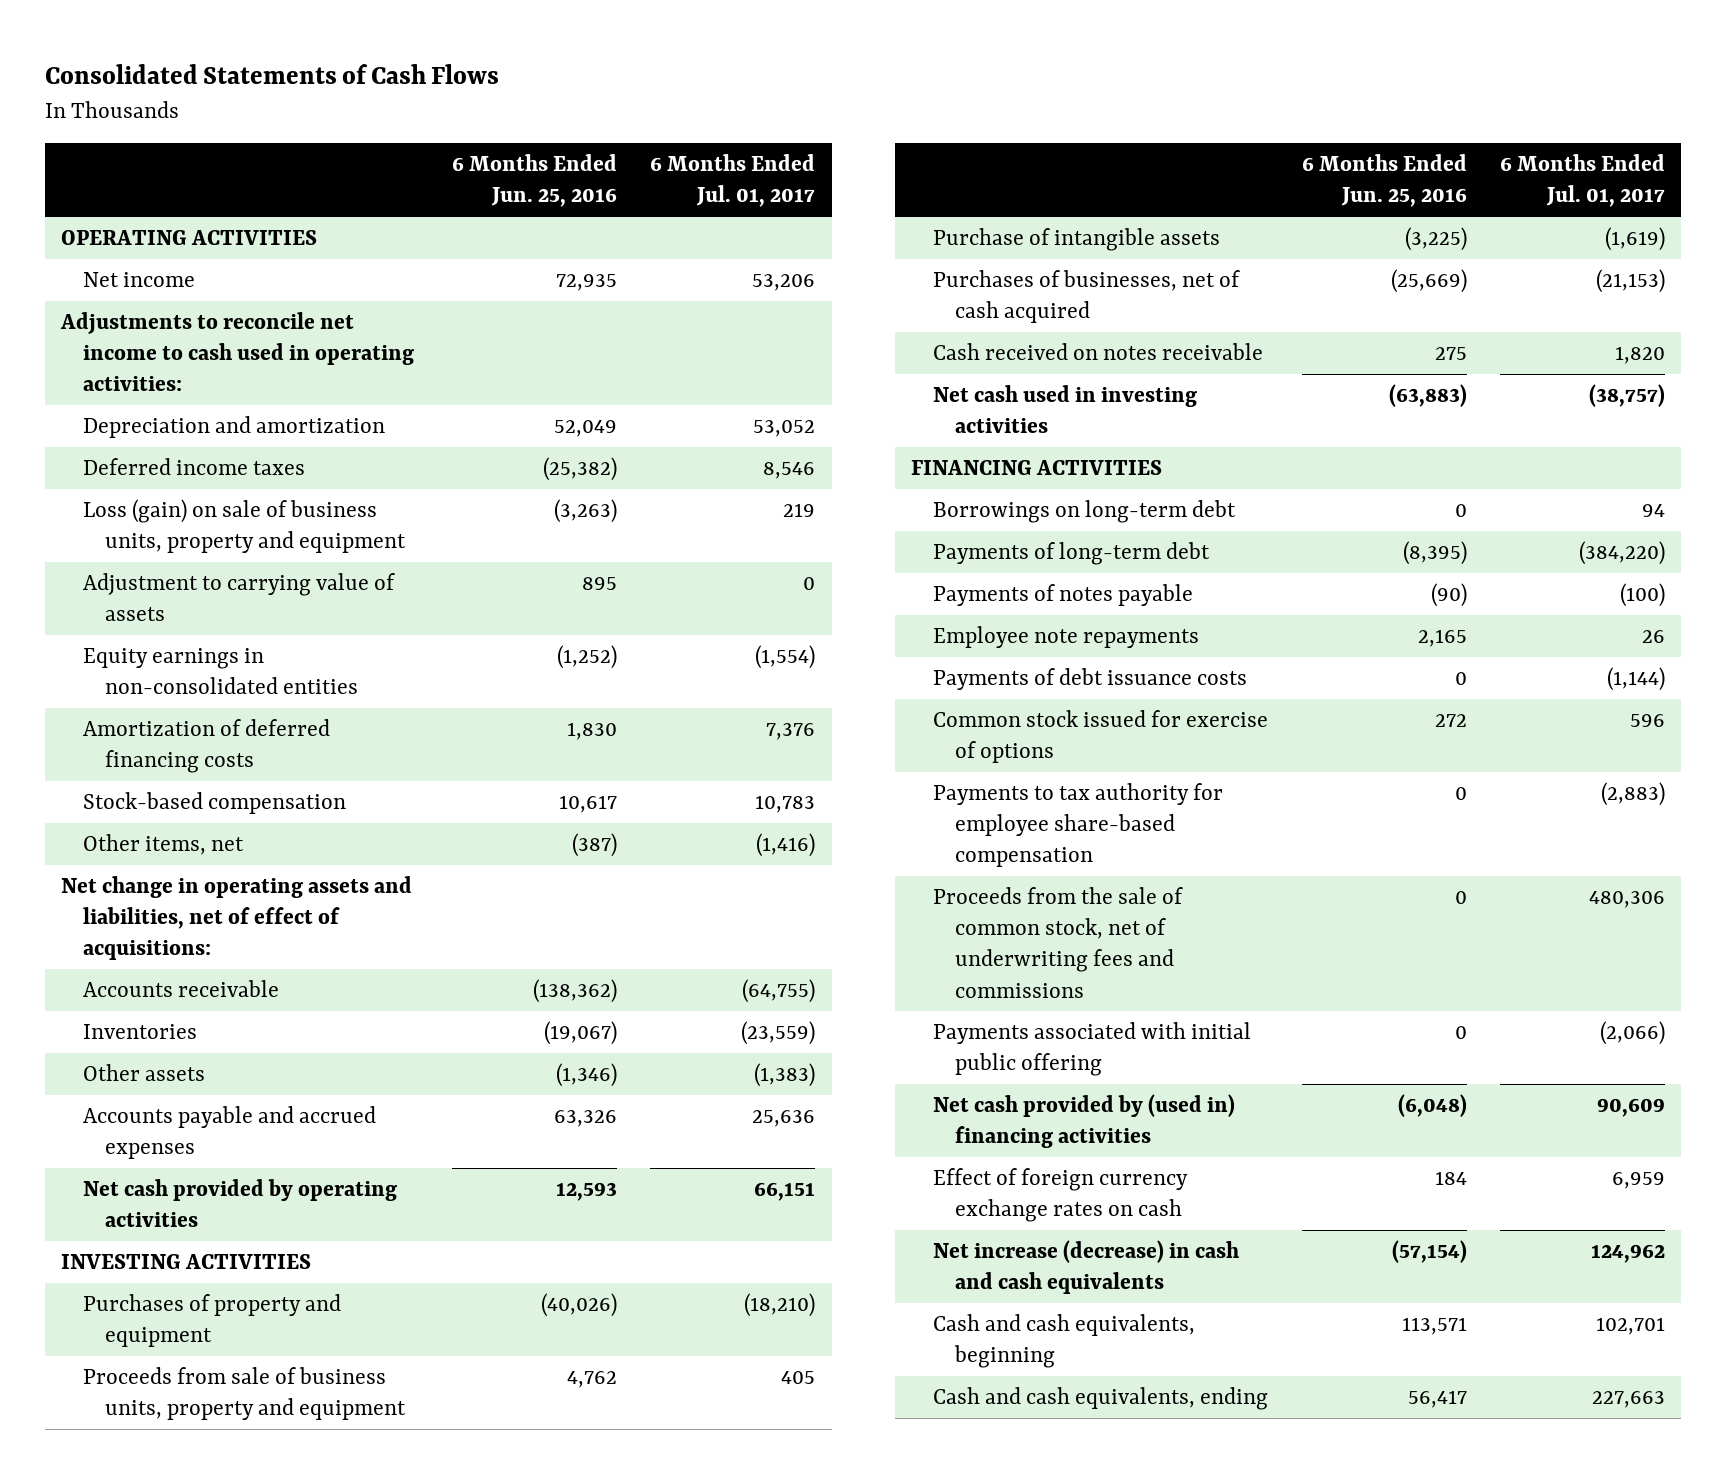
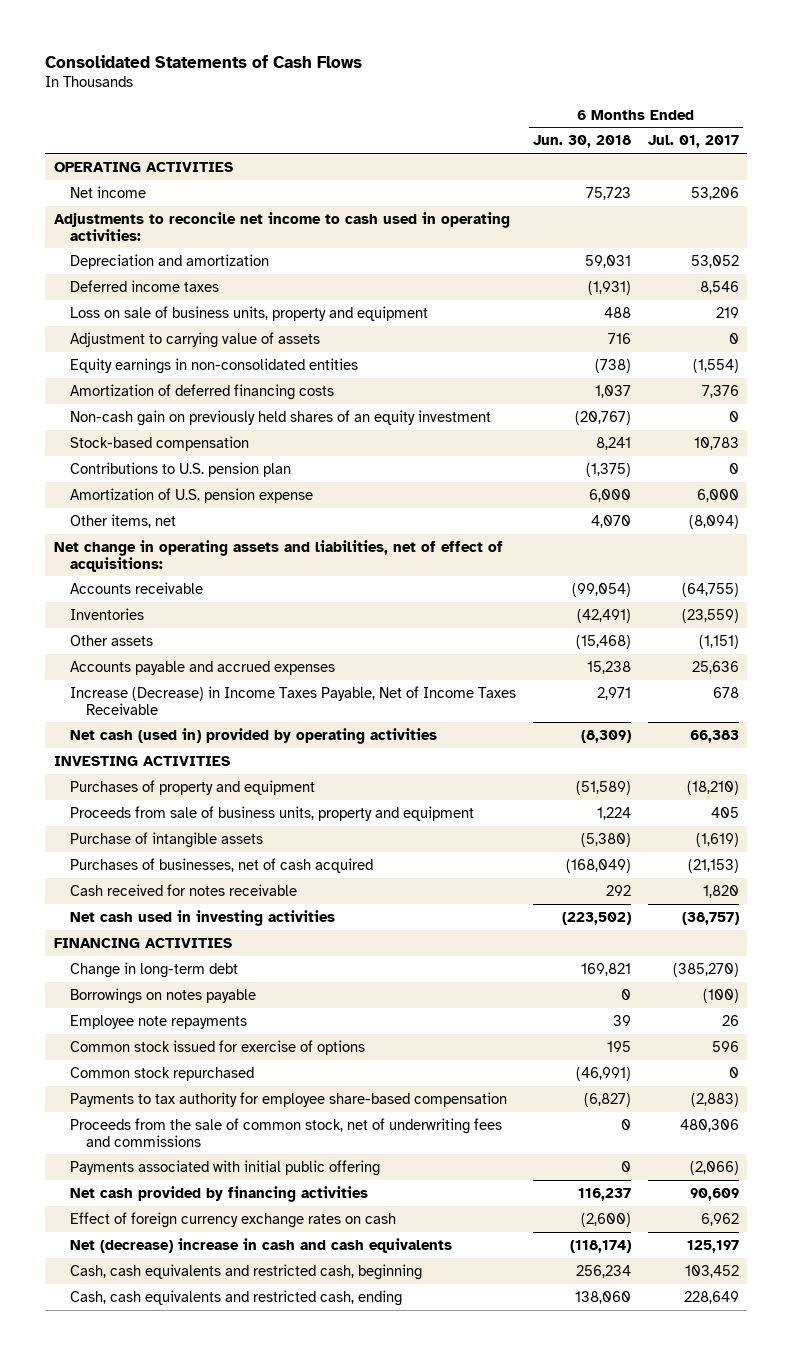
[451,154,617,208] 6 Months Ended Jun. 25, 2016 -> none
none -> [532,135,631,149] Jun. 30, 2018
[83,499,407,554] Loss (gain) on sale of business units, property and equipment -> [70,305,429,321] Loss on sale of business units, property and equipment
none -> [70,409,492,426] Non-cash gain on previously held shares of an equity investment
none -> [70,461,292,477] Contributions to U.S. pension plan
none -> [70,487,314,503] Amortization of U.S. pension expense
[755,833,815,858] (1,416) -> [688,514,739,529] (8,094)
[753,1063,815,1088] (1,383) -> [698,634,739,649] (1,151)
none -> [70,685,517,715] Increase (Decrease) in Income Taxes Payable, Net of Income Taxes Receivable
[83,1179,398,1228] Net cash provided by operating activities -> [70,727,438,744] Net cash (used in) provided by operating activities
[753,1182,815,1202] 66,151 -> [689,729,739,743] 66,383
[933,343,1264,361] Cash received on notes receivable -> [70,883,298,896] Cash received for notes receivable
[933,500,1237,524] Borrowings on long-term debt -> none
[933,542,1211,566] Payments of long-term debt -> none
none -> [70,961,239,978] Change in long-term debt
[933,584,1194,607] Payments of notes payable -> [70,987,257,1004] Borrowings on notes payable
[933,668,1248,691] Payments of debt issuance costs -> none
none -> [70,1066,255,1081] Common stock repurchased
[933,1094,1236,1149] Net cash provided by (used in) financing activities -> [70,1185,369,1202] Net cash provided by financing activities
[1611,1172,1665,1190] 6,959 -> [700,1212,739,1226] 6,962
[933,1240,1240,1295] Net increase (decrease) in cash and cash equivalents -> [70,1237,453,1253] Net (decrease) increase in cash and cash equivalents
[1590,1244,1665,1264] 124,962 -> [686,1239,739,1253] 125,197
[933,1314,1196,1369] Cash and cash equivalents, beginning -> [70,1263,423,1280] Cash, cash equivalents and restricted cash, beginning
[1595,1317,1665,1336] 102,701 -> [684,1264,739,1278] 103,452
[933,1387,1269,1411] Cash and cash equivalents, ending -> [70,1289,403,1306] Cash, cash equivalents and restricted cash, ending
[1591,1391,1665,1409] 227,663 -> [683,1290,739,1304] 228,649

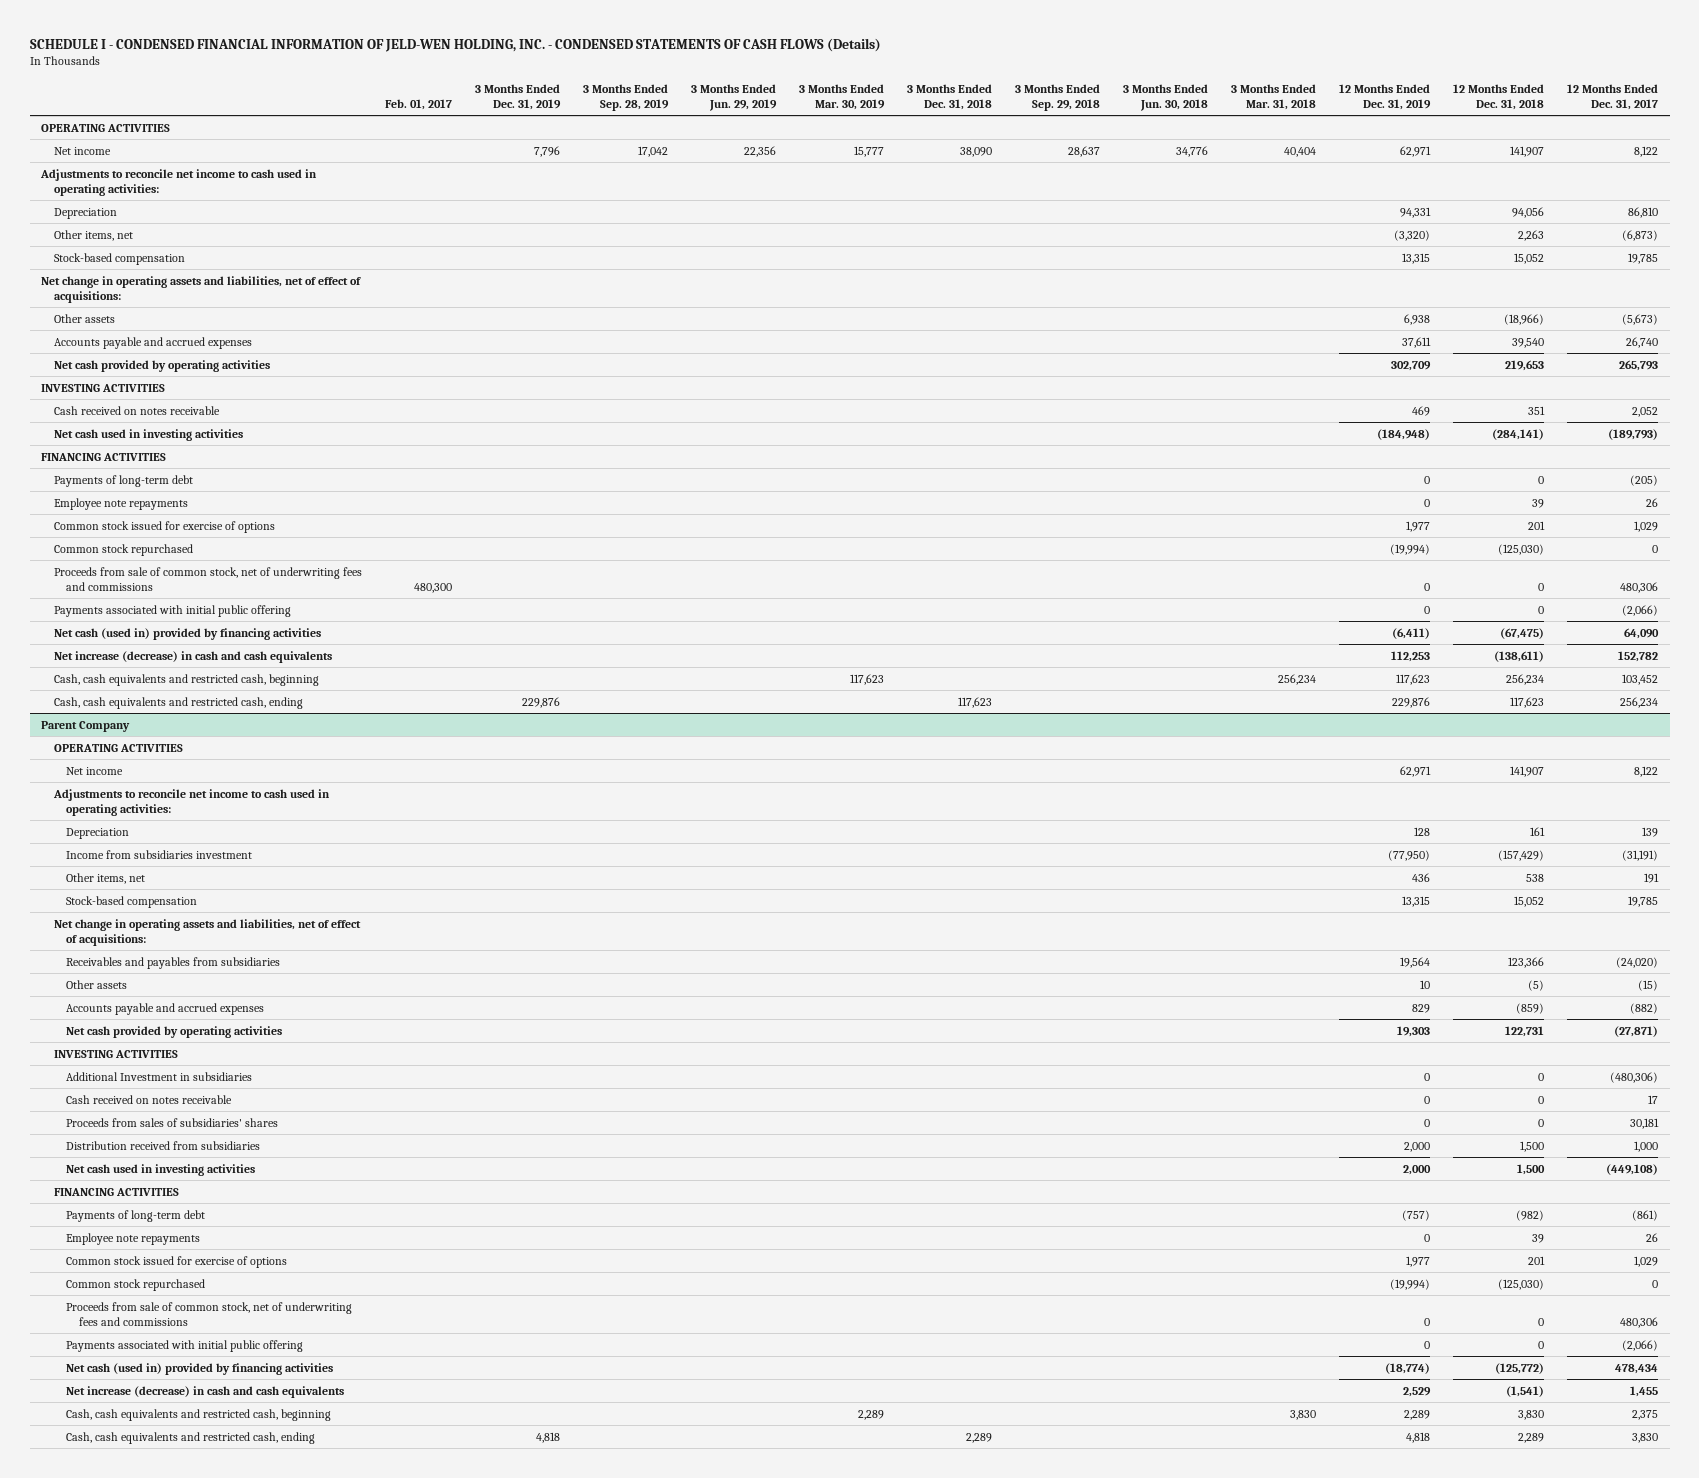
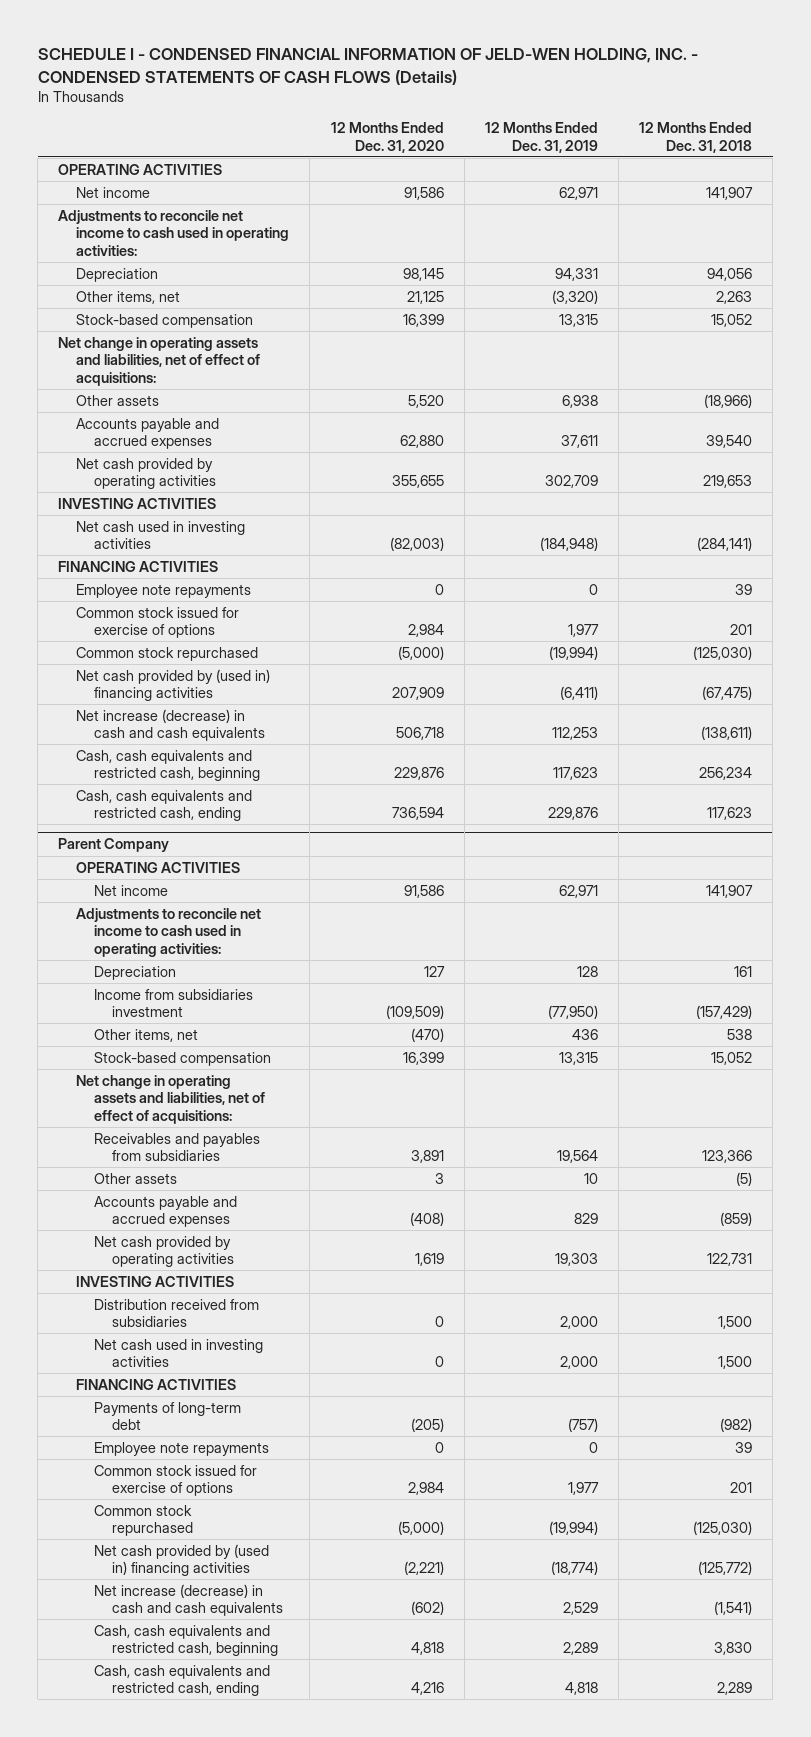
[384,99,452,111] Feb. 01, 2017 -> none
[474,83,561,111] 3 Months Ended Dec. 31, 2019 -> none
[582,83,669,112] 3 Months Ended Sep. 28, 2019 -> none
[690,83,777,112] 3 Months Ended Jun. 29, 2019 -> none
[798,83,885,111] 3 Months Ended Mar. 30, 2019 -> none
[906,83,992,111] 3 Months Ended Dec. 31, 2018 -> none
[1014,83,1100,112] 3 Months Ended Sep. 29, 2018 -> none
[1122,83,1208,112] 3 Months Ended Jun. 30, 2018 -> none
[1231,83,1317,111] 3 Months Ended Mar. 31, 2018 -> none
[1567,83,1659,111] 12 Months Ended Dec. 31, 2017 -> none
none -> [330,122,444,153] 12 Months Ended Dec. 31, 2020
[53,405,220,415] Cash received on notes receivable -> none
[53,474,193,487] Payments of long-term debt -> none
[53,566,362,591] Proceeds from sale of common stock, net of underwriting fees and commissions -> none
[53,604,291,617] Payments associated with initial public offering -> none
[53,627,321,640] Net cash (used in) provided by financing activities -> [76,668,271,702] Net cash provided by (used in) financing activities
[66,1071,253,1081] Additional Investment in subsidiaries -> none
[66,1094,233,1104] Cash received on notes receivable -> none
[66,1117,279,1127] Proceeds from sales of subsidiaries' shares -> none
[66,1301,353,1326] Proceeds from sale of common stock, net of underwriting fees and commissions -> none
[66,1339,304,1352] Payments associated with initial public offering -> none
[66,1362,334,1375] Net cash (used in) provided by financing activities -> [94,1543,270,1577] Net cash provided by (used in) financing activities

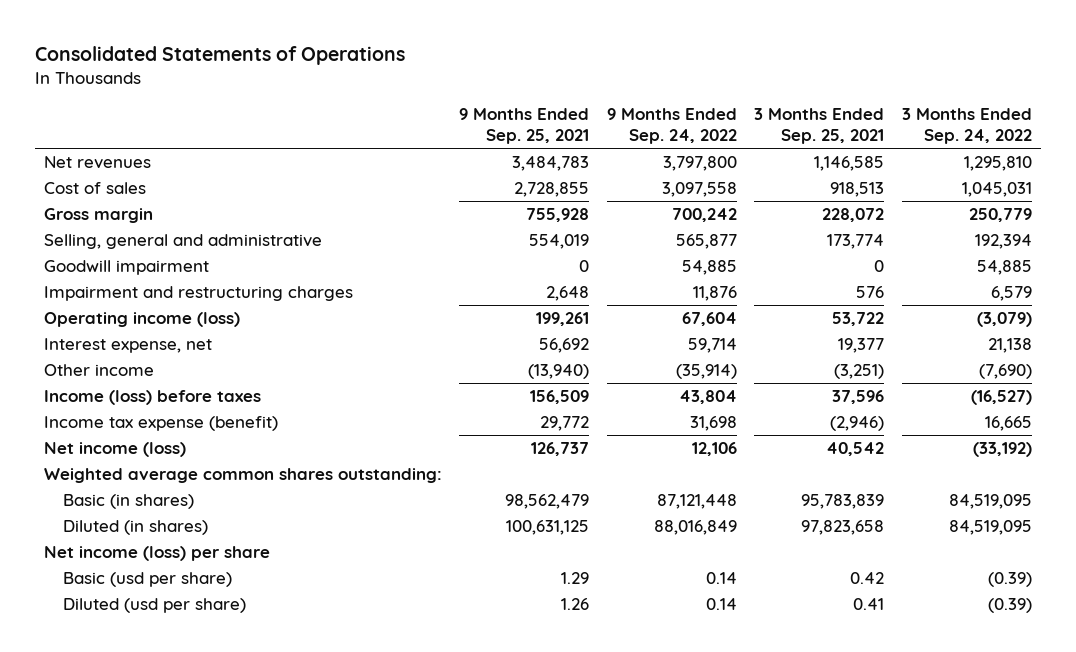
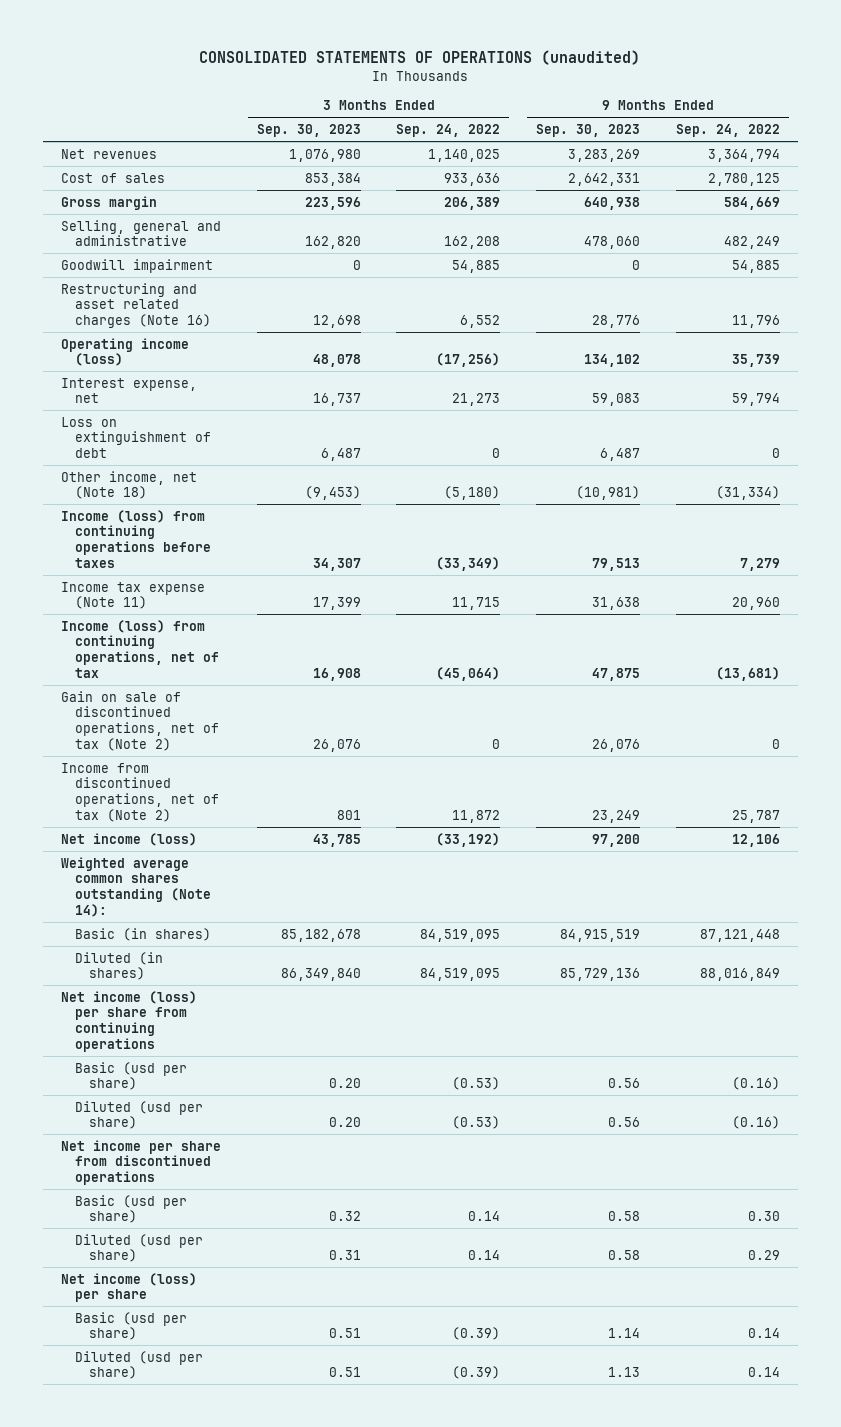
[34,46,405,66] Consolidated Statements of Operations -> [199,50,641,66] CONSOLIDATED STATEMENTS OF OPERATIONS (unaudited)
[459,108,590,145] 9 Months Ended Sep. 25, 2021 -> none
[754,108,885,145] 3 Months Ended Sep. 25, 2021 -> none
none -> [256,124,361,138] Sep. 30, 2023
none -> [536,124,641,138] Sep. 30, 2023
[662,156,737,172] 3,797,800 -> [707,148,780,162] 3,364,794
[963,156,1032,172] 1,295,810 -> [428,148,501,162] 1,140,025
[661,182,737,198] 3,097,558 -> [707,172,780,186] 2,780,125
[961,182,1032,198] 1,045,031 -> [444,172,501,186] 933,636
[671,208,737,223] 700,242 -> [723,196,780,210] 584,669
[968,208,1032,223] 250,779 -> [444,196,501,210] 206,389
[675,234,737,250] 565,877 -> [723,236,780,250] 482,249
[974,234,1032,250] 192,394 -> [444,236,501,250] 162,208
[43,286,353,302] Impairment and restructuring charges -> [61,282,211,328] Restructuring and asset related charges (Note 16)
[692,286,737,302] 11,876 -> [731,314,780,328] 11,796
[990,286,1032,302] 6,579 -> [460,314,501,328] 6,552
[681,312,737,327] 67,604 -> [731,354,780,368] 35,739
[976,312,1032,328] (3,079) -> [436,353,501,368] (17,256)
[687,338,737,354] 59,714 -> [731,393,780,407] 59,794
[987,338,1032,354] 21,138 -> [452,393,501,407] 21,273
none -> [61,416,211,458] Loss on extinguishment of debt
[43,364,154,377] Other income -> [61,470,198,500] Other income, net (Note 18)
[675,364,737,380] (35,914) -> [715,486,780,501] (31,334)
[978,364,1032,380] (7,690) -> [444,486,501,501] (5,180)
[43,390,261,406] Income (loss) before taxes -> [61,509,211,568] Income (loss) from continuing operations before taxes
[678,390,737,405] 43,804 -> [739,557,780,571] 7,279
[970,390,1032,406] (16,527) -> [436,556,501,571] (33,349)
[43,416,278,432] Income tax expense (benefit) -> [61,581,206,610] Income tax expense (Note 11)
[689,416,737,432] 31,698 -> [731,597,780,611] 20,960
[984,416,1032,432] 16,665 -> [452,597,501,611] 11,715
none -> [61,619,219,678] Income (loss) from continuing operations, net of tax
none -> [61,690,219,751] Gain on sale of discontinued operations, net of tax (Note 2)
none -> [61,762,219,822] Income from discontinued operations, net of tax (Note 2)
[43,468,442,484] Weighted average common shares outstanding: -> [61,856,211,917] Weighted average common shares outstanding (Note 14):
none -> [61,990,198,1052] Net income (loss) per share from continuing operations
none -> [74,1061,187,1091] Basic (usd per share)
none -> [74,1100,203,1130] Diluted (usd per share)
none -> [61,1139,222,1185] Net income per share from discontinued operations
none -> [74,1194,187,1224] Basic (usd per share)
none -> [74,1233,203,1263] Diluted (usd per share)

